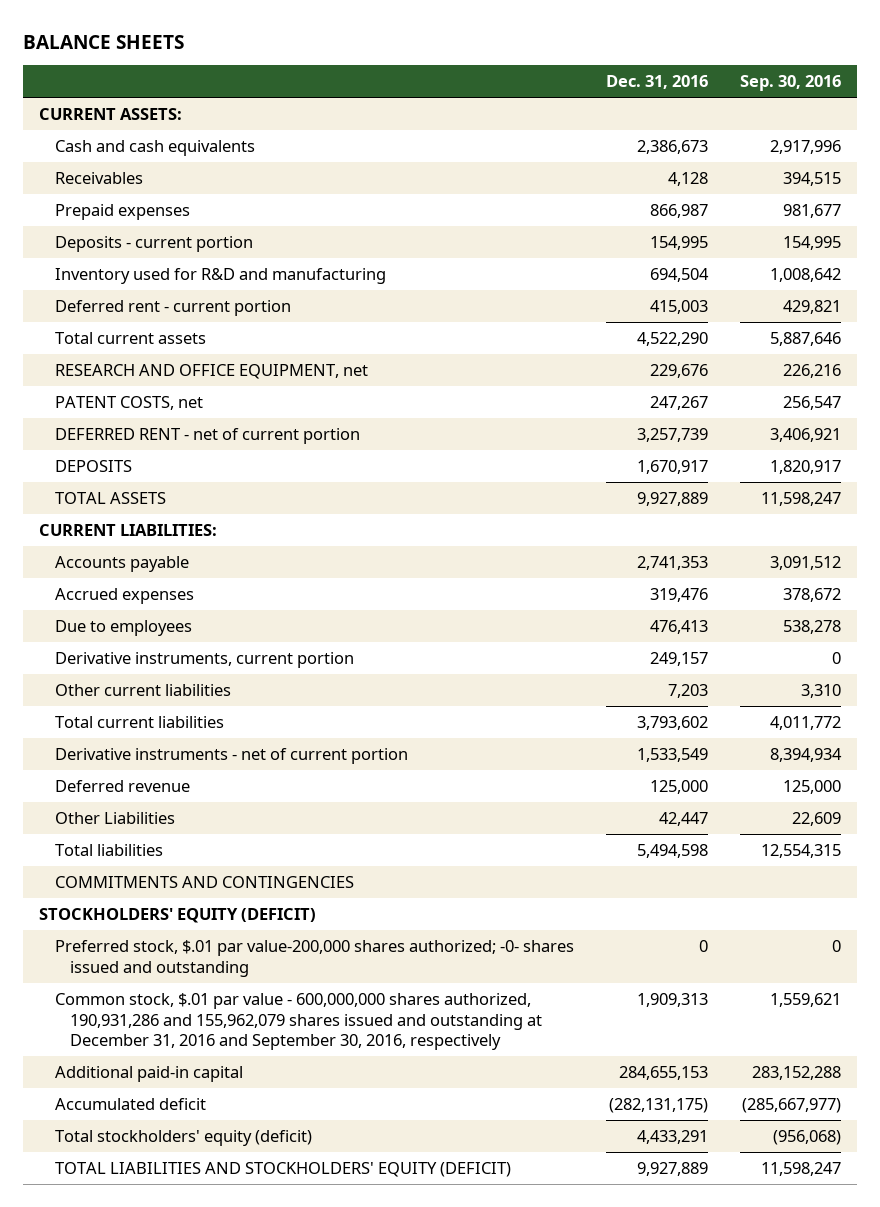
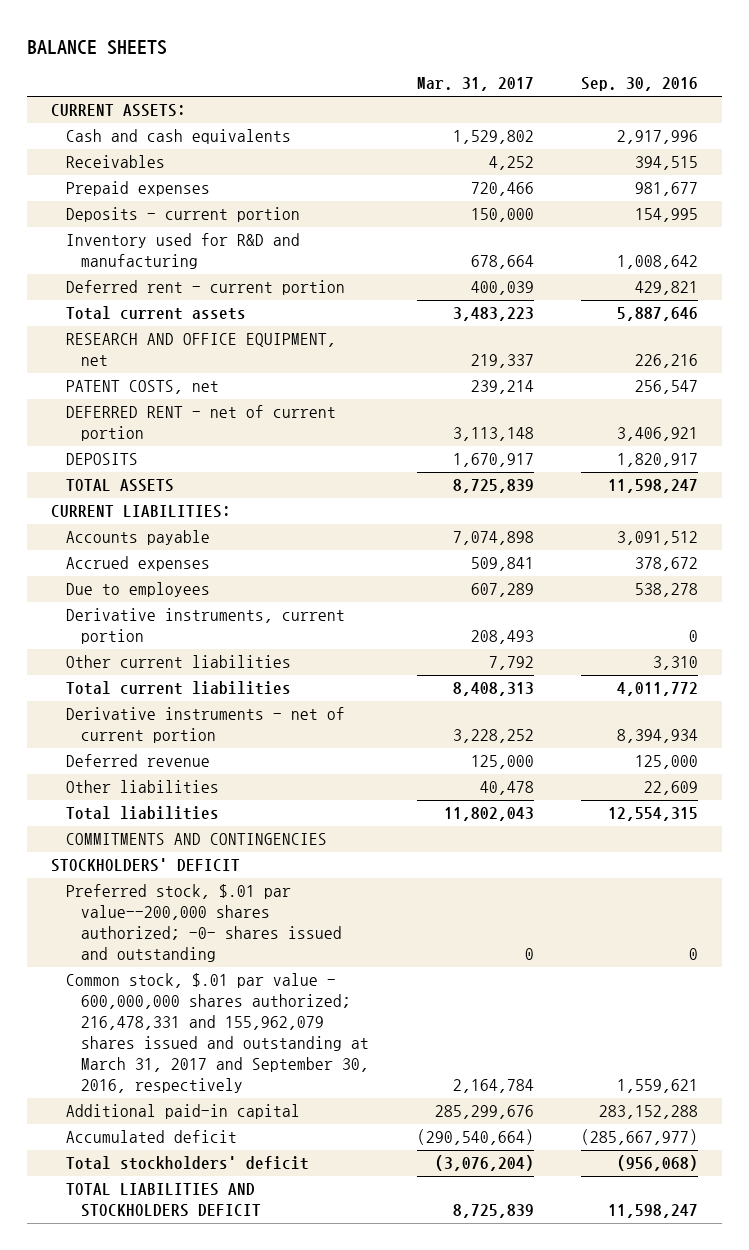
[605,75,708,90] Dec. 31, 2016 -> none
none -> [416,77,534,92] Mar. 31, 2017
[54,811,175,824] Other Liabilities -> [65,780,219,794] Other liabilities
[39,907,317,923] STOCKHOLDERS' EQUITY (DEFICIT) -> [50,858,240,873] STOCKHOLDERS' DEFICIT
[54,939,574,977] Preferred stock, $.01 par value-200,000 shares authorized; -0- shares issued and outstanding -> [65,884,343,963] Preferred stock, $.01 par value--200,000 shares authorized; -0- shares issued and outstanding
[54,992,543,1051] Common stock, $.01 par value - 600,000,000 shares authorized, 190,931,286 and 155,962,079 shares issued and outstanding at December 31, 2016 and September 30, 2016, respectively -> [65,973,370,1094] Common stock, $.01 par value - 600,000,000 shares authorized; 216,478,331 and 155,962,079 shares issued and outstanding at March 31, 2017 and September 30, 2016, respectively
[54,1129,312,1146] Total stockholders' equity (deficit) -> [65,1156,309,1171] Total stockholders' deficit
[54,1161,511,1177] TOTAL LIABILITIES AND STOCKHOLDERS' EQUITY (DEFICIT) -> [65,1183,262,1218] TOTAL LIABILITIES AND STOCKHOLDERS DEFICIT

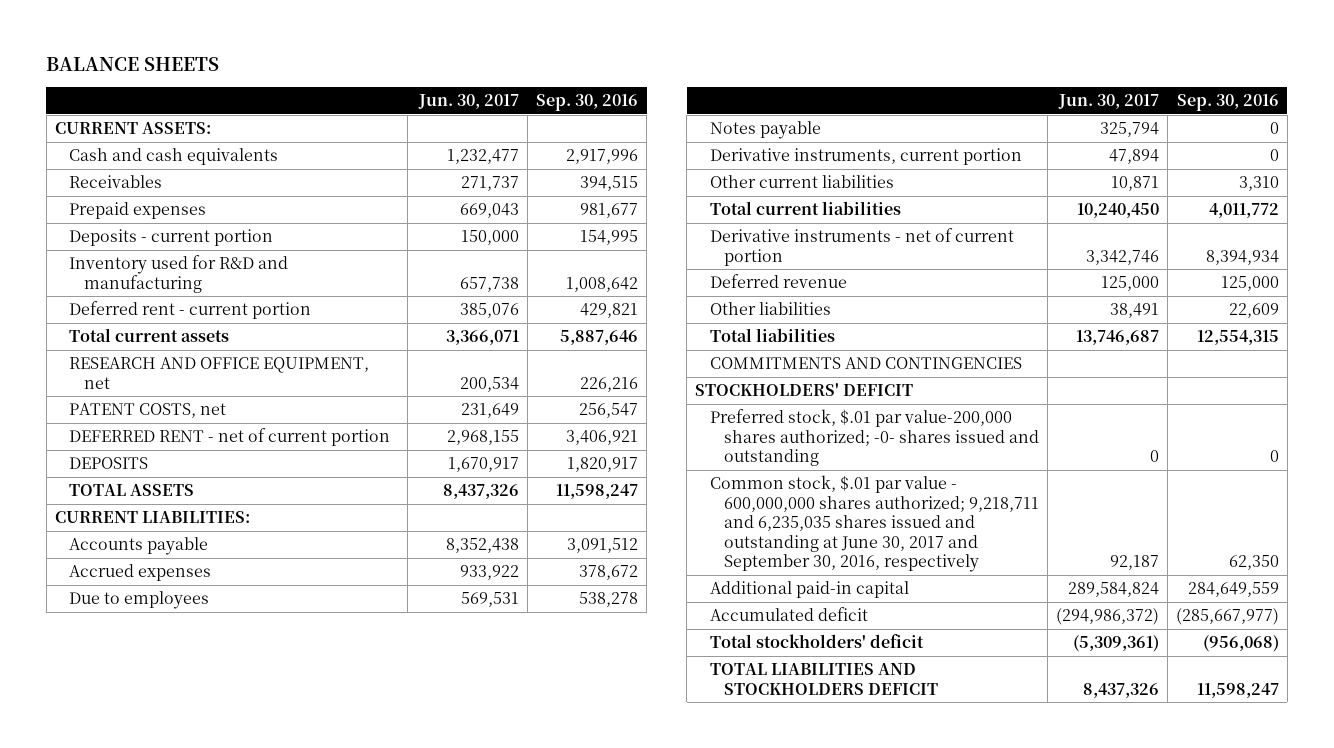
[416,77,534,92] Mar. 31, 2017 -> none
none -> [417,94,519,110] Jun. 30, 2017
none -> [709,121,821,140] Notes payable
[65,884,343,963] Preferred stock, $.01 par value--200,000 shares authorized; -0- shares issued and outstanding -> [709,409,1040,467] Preferred stock, $.01 par value-200,000 shares authorized; -0- shares issued and outstanding
[65,973,370,1094] Common stock, $.01 par value - 600,000,000 shares authorized; 216,478,331 and 155,962,079 shares issued and outstanding at March 31, 2017 and September 30, 2016, respectively -> [709,475,1040,573] Common stock, $.01 par value - 600,000,000 shares authorized; 9,218,711 and 6,235,035 shares issued and outstanding at June 30, 2017 and September 30, 2016, respectively
[617,1079,699,1094] 1,559,621 -> [1228,555,1279,571] 62,350
[599,1105,699,1120] 283,152,288 -> [1187,582,1279,598] 284,649,559

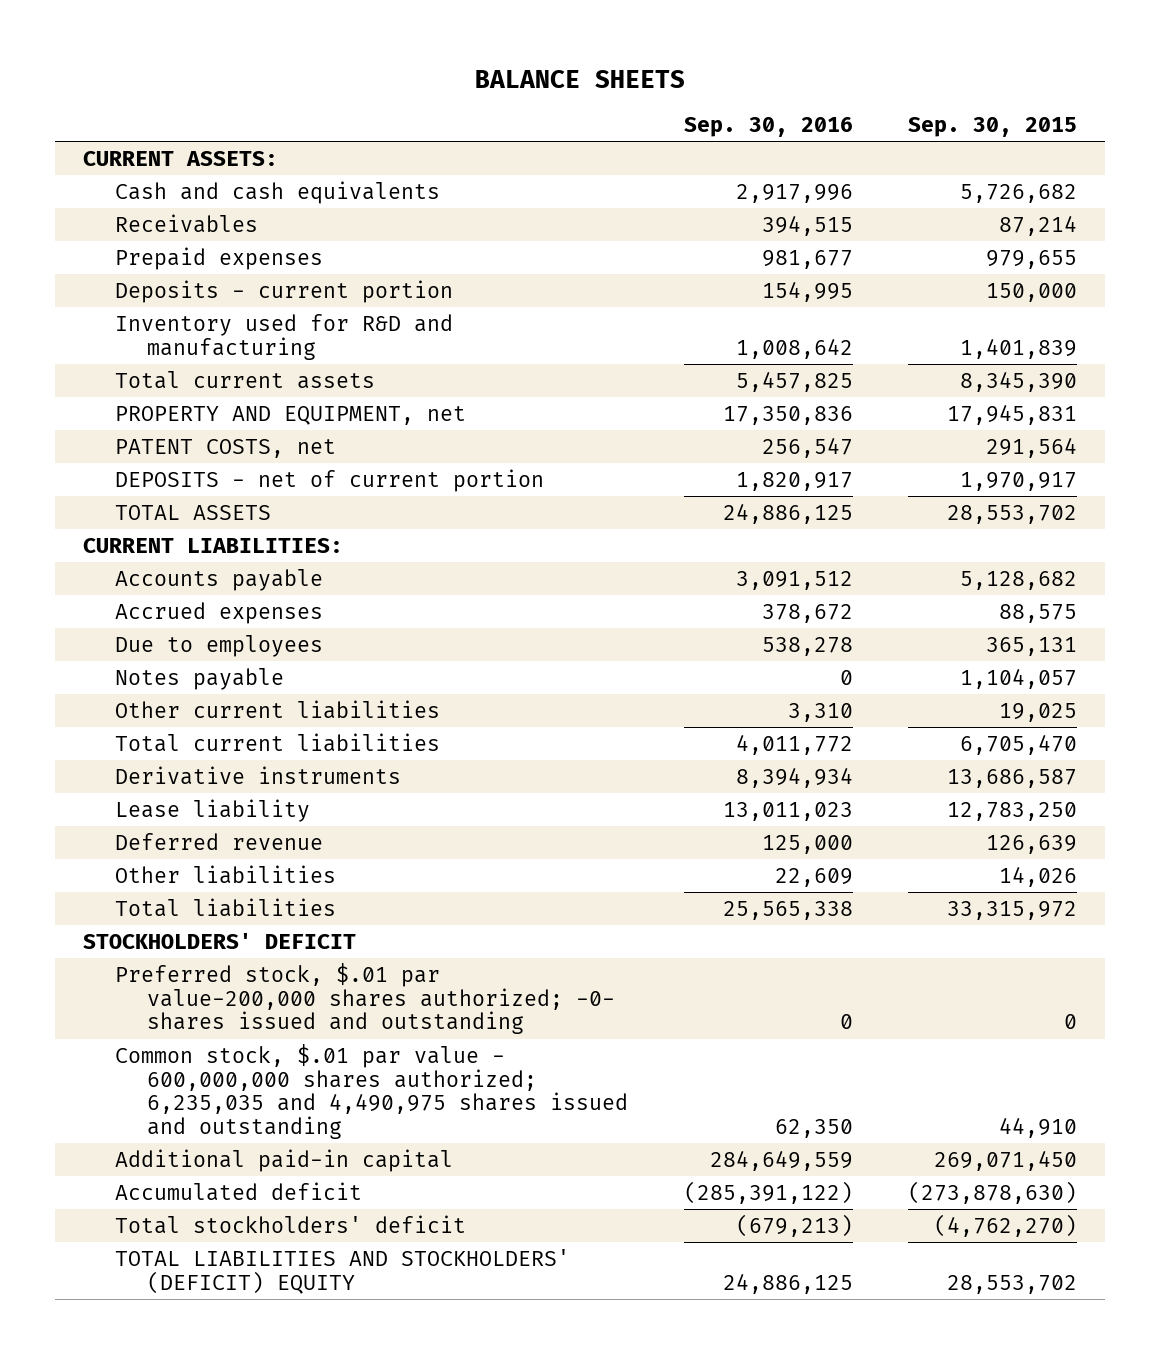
[417,94,519,110] Jun. 30, 2017 -> none
none -> [908,117,1078,138] Sep. 30, 2015
[69,301,312,320] Deferred rent - current portion -> none
[560,330,639,346] 5,887,646 -> [735,370,853,392] 5,457,825
[69,357,370,389] RESEARCH AND OFFICE EQUIPMENT, net -> [115,405,467,425] PROPERTY AND EQUIPMENT, net
[580,376,639,392] 226,216 -> [722,405,853,425] 17,350,836
[69,428,391,447] DEFERRED RENT - net of current portion -> none
[69,457,149,470] DEPOSITS -> [115,468,545,492] DEPOSITS - net of current portion
[556,484,639,500] 11,598,247 -> [722,502,853,524] 24,886,125
[709,148,1022,166] Derivative instruments, current portion -> none
[709,228,1014,266] Derivative instruments - net of current portion -> [115,765,402,785] Derivative instruments
none -> [115,798,311,822] Lease liability
[709,357,1022,370] COMMITMENTS AND CONTINGENCIES -> none
[1196,330,1279,346] 12,554,315 -> [722,900,853,920] 25,565,338
[709,475,1040,573] Common stock, $.01 par value - 600,000,000 shares authorized; 9,218,711 and 6,235,035 shares issued and outstanding at June 30, 2017 and September 30, 2016, respectively -> [115,1043,628,1140] Common stock, $.01 par value - 600,000,000 shares authorized; 6,235,035 and 4,490,975 shares issued and outstanding
[1175,608,1279,626] (285,667,977) -> [683,1180,853,1204] (285,391,122)
[1202,635,1279,653] (956,068) -> [735,1213,853,1237] (679,213)
[709,663,939,695] TOTAL LIABILITIES AND STOCKHOLDERS DEFICIT -> [115,1248,571,1294] TOTAL LIABILITIES AND STOCKHOLDERS' (DEFICIT) EQUITY
[1196,682,1279,698] 11,598,247 -> [722,1272,853,1294] 24,886,125

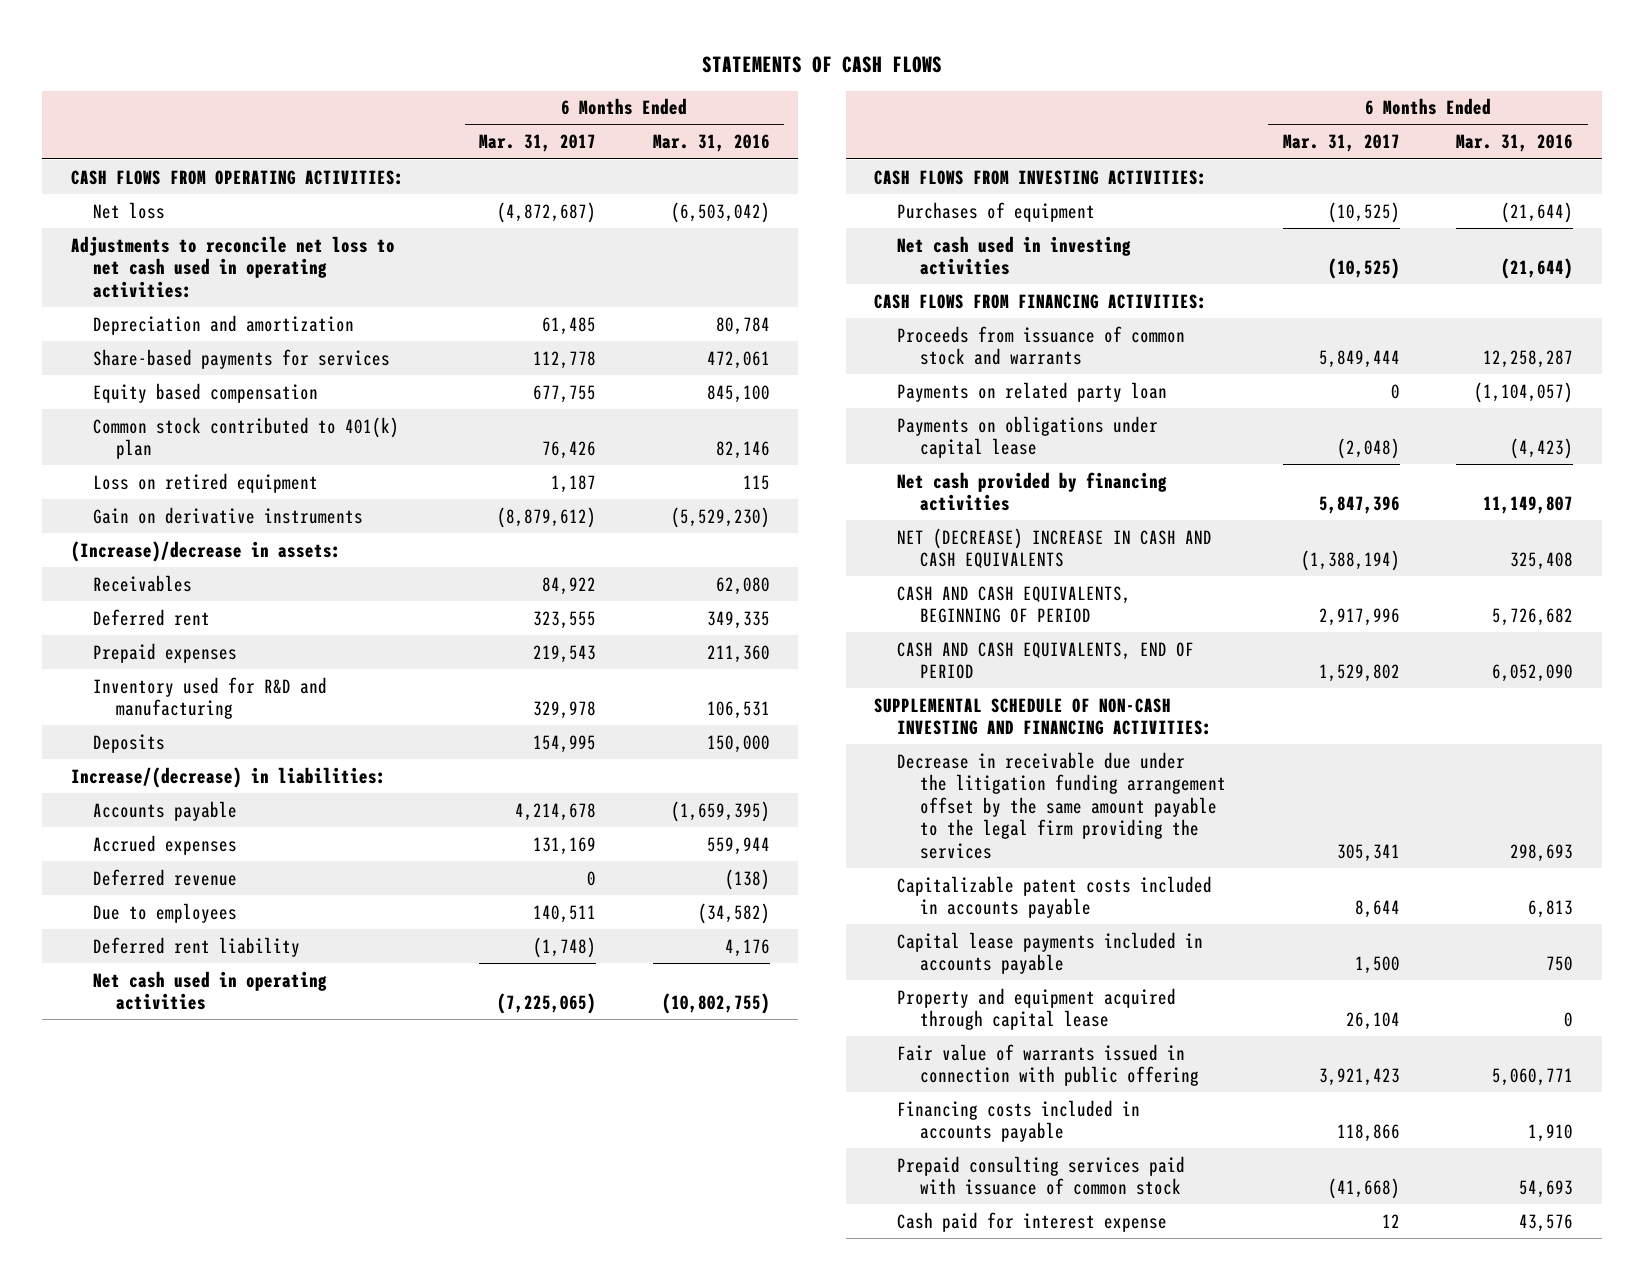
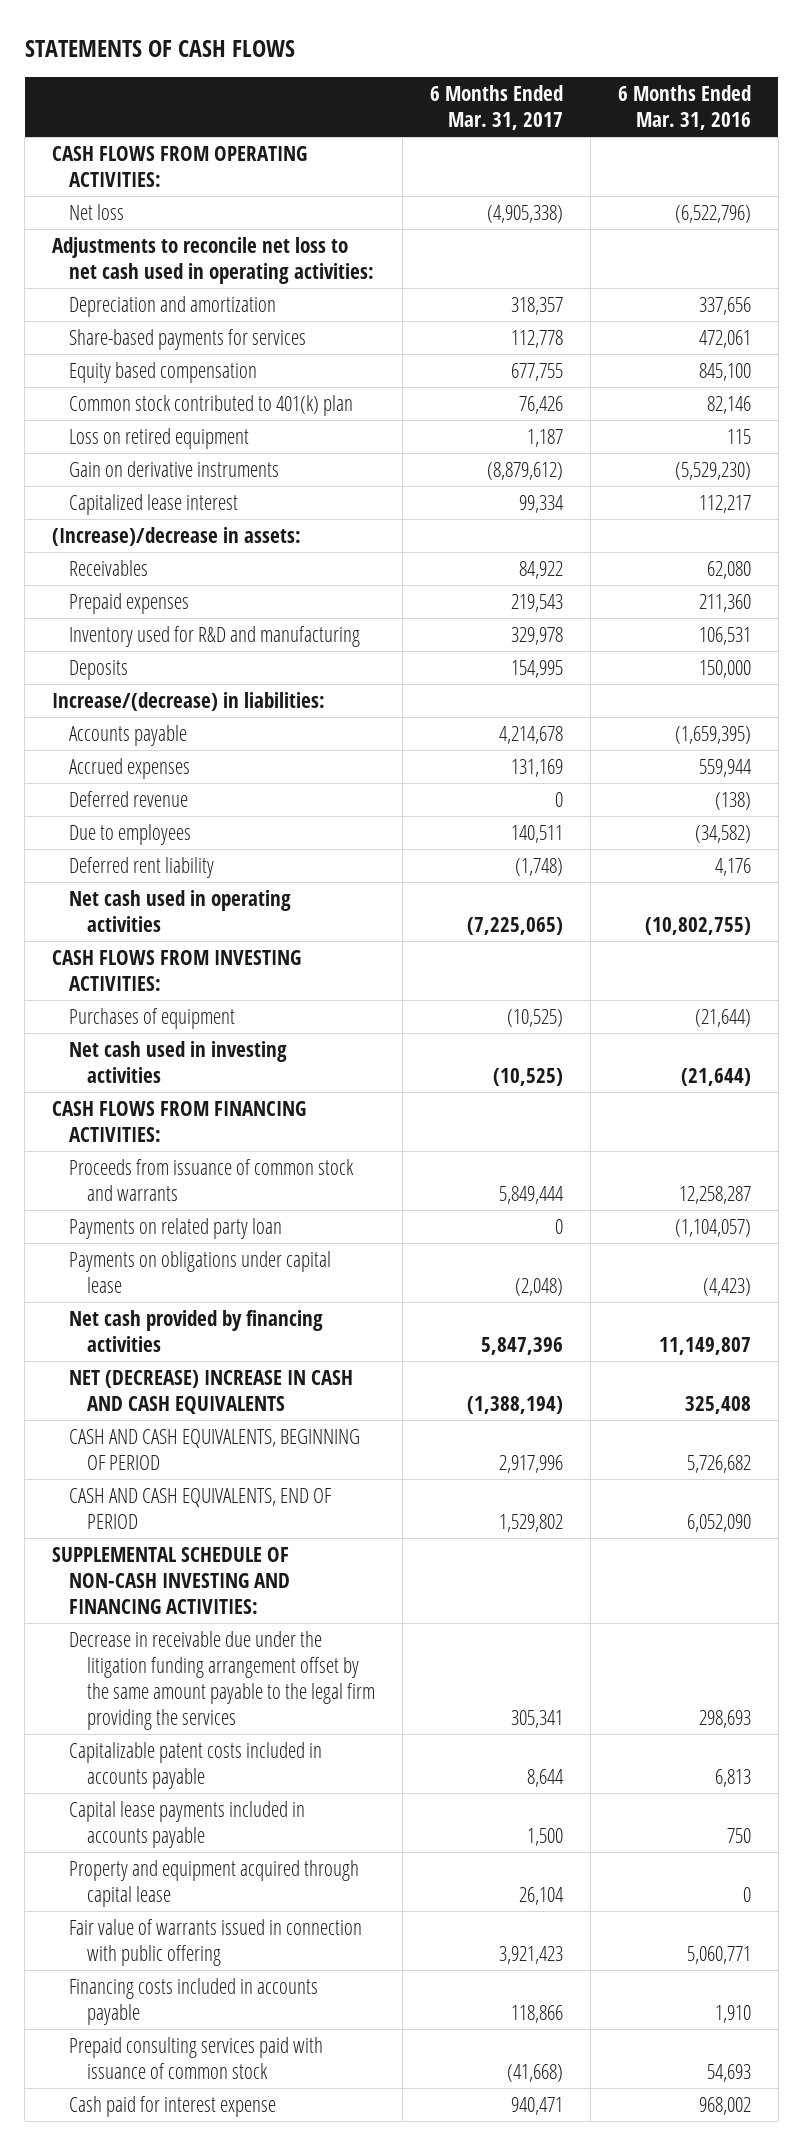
[496,201,596,223] (4,872,687) -> [486,204,563,223] (4,905,338)
[670,201,770,223] (6,503,042) -> [674,204,751,223] (6,522,796)
[541,316,596,335] 61,485 -> [510,296,563,315] 318,357
[715,316,770,335] 80,784 -> [698,296,751,315] 337,656
none -> [69,493,239,515] Capitalized lease interest
[93,608,211,626] Deferred rent -> none
[1381,1213,1400,1228] 12 -> [510,2096,563,2115] 940,471
[1519,1213,1574,1232] 43,576 -> [698,2096,751,2115] 968,002

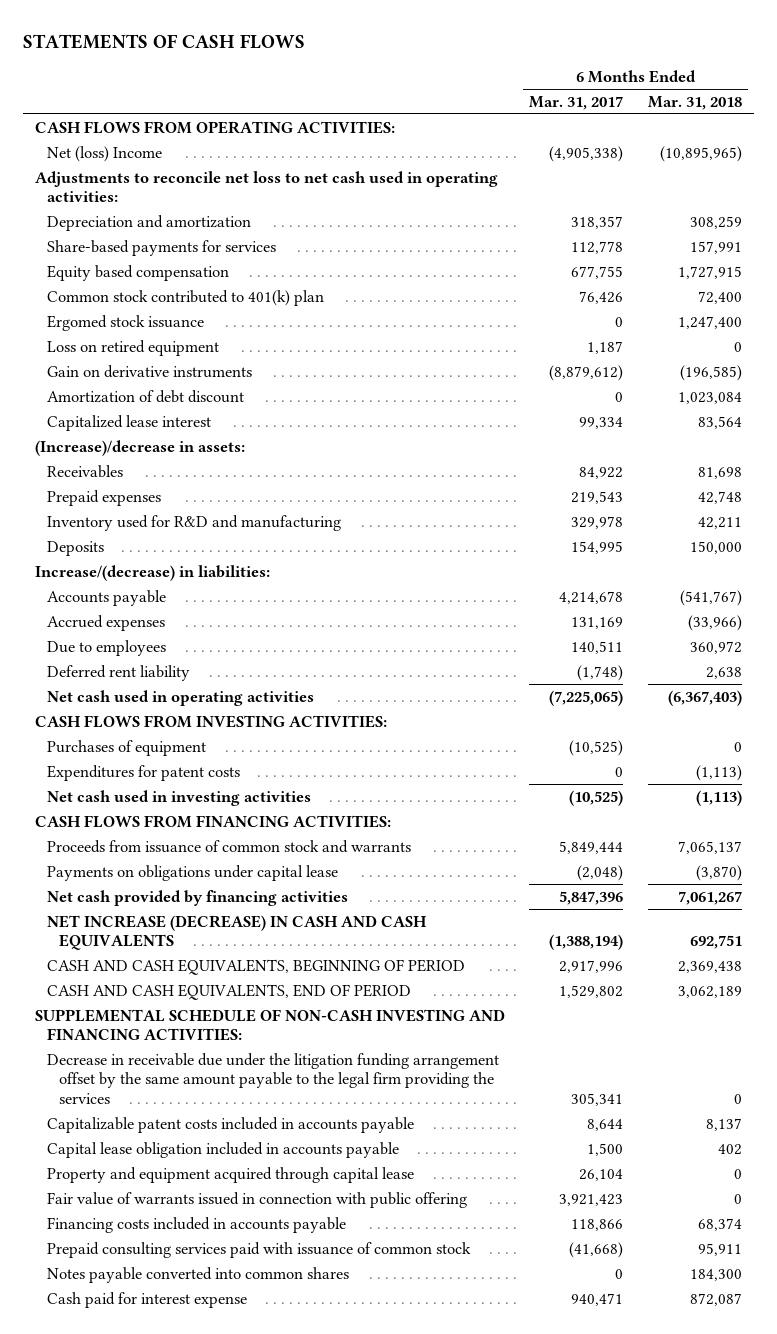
[617,84,751,131] 6 Months Ended Mar. 31, 2016 -> none
none -> [647,95,742,110] Mar. 31, 2018
[69,203,125,220] Net loss -> [47,145,163,162] Net (loss) Income
none -> [47,314,205,331] Ergomed stock issuance
none -> [47,389,245,403] Amortization of debt discount
[69,790,189,807] Deferred revenue -> none
none -> [47,764,241,781] Expenditures for patent costs
[69,1217,283,1239] Payments on related party loan -> none
[69,1369,354,1414] NET (DECREASE) INCREASE IN CASH AND CASH EQUIVALENTS -> [47,914,428,951] NET INCREASE (DECREASE) IN CASH AND CASH EQUIVALENTS
[69,1800,306,1848] Capital lease payments included in accounts payable -> [47,1141,400,1158] Capital lease obligation included in accounts payable
none -> [47,1266,350,1283] Notes payable converted into common shares

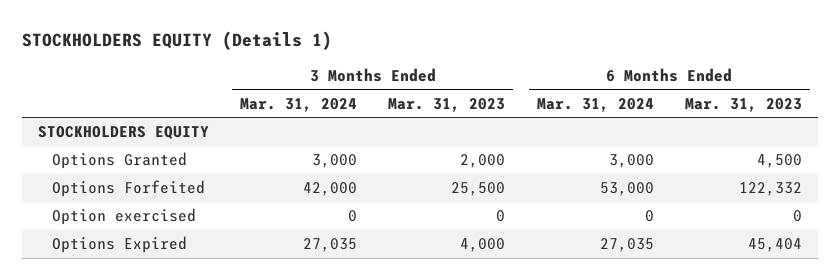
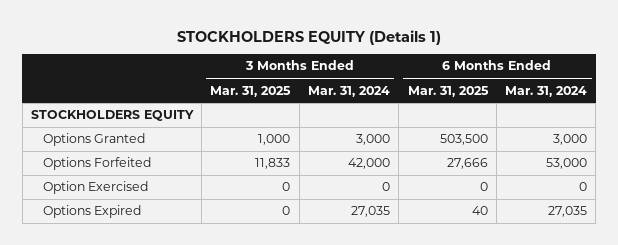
[388,97,506,112] Mar. 31, 2023 -> none
[685,97,803,112] Mar. 31, 2023 -> none
none -> [210,85,292,97] Mar. 31, 2025
none -> [407,85,489,97] Mar. 31, 2025
[52,208,197,226] Option exercised -> [42,181,148,195] Option Exercised

